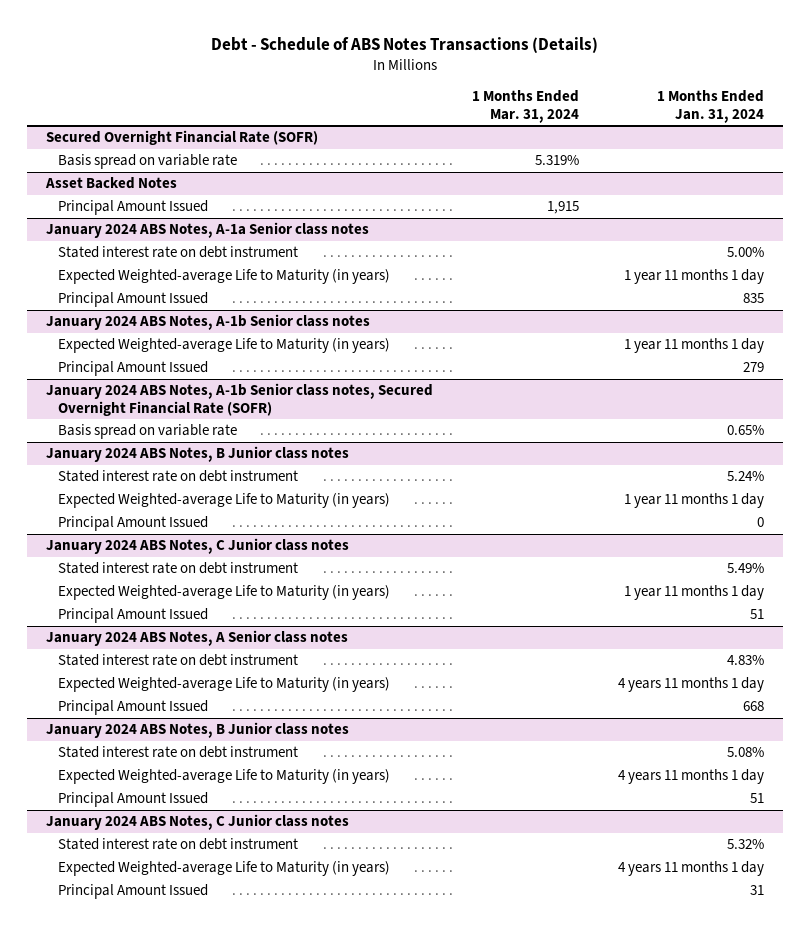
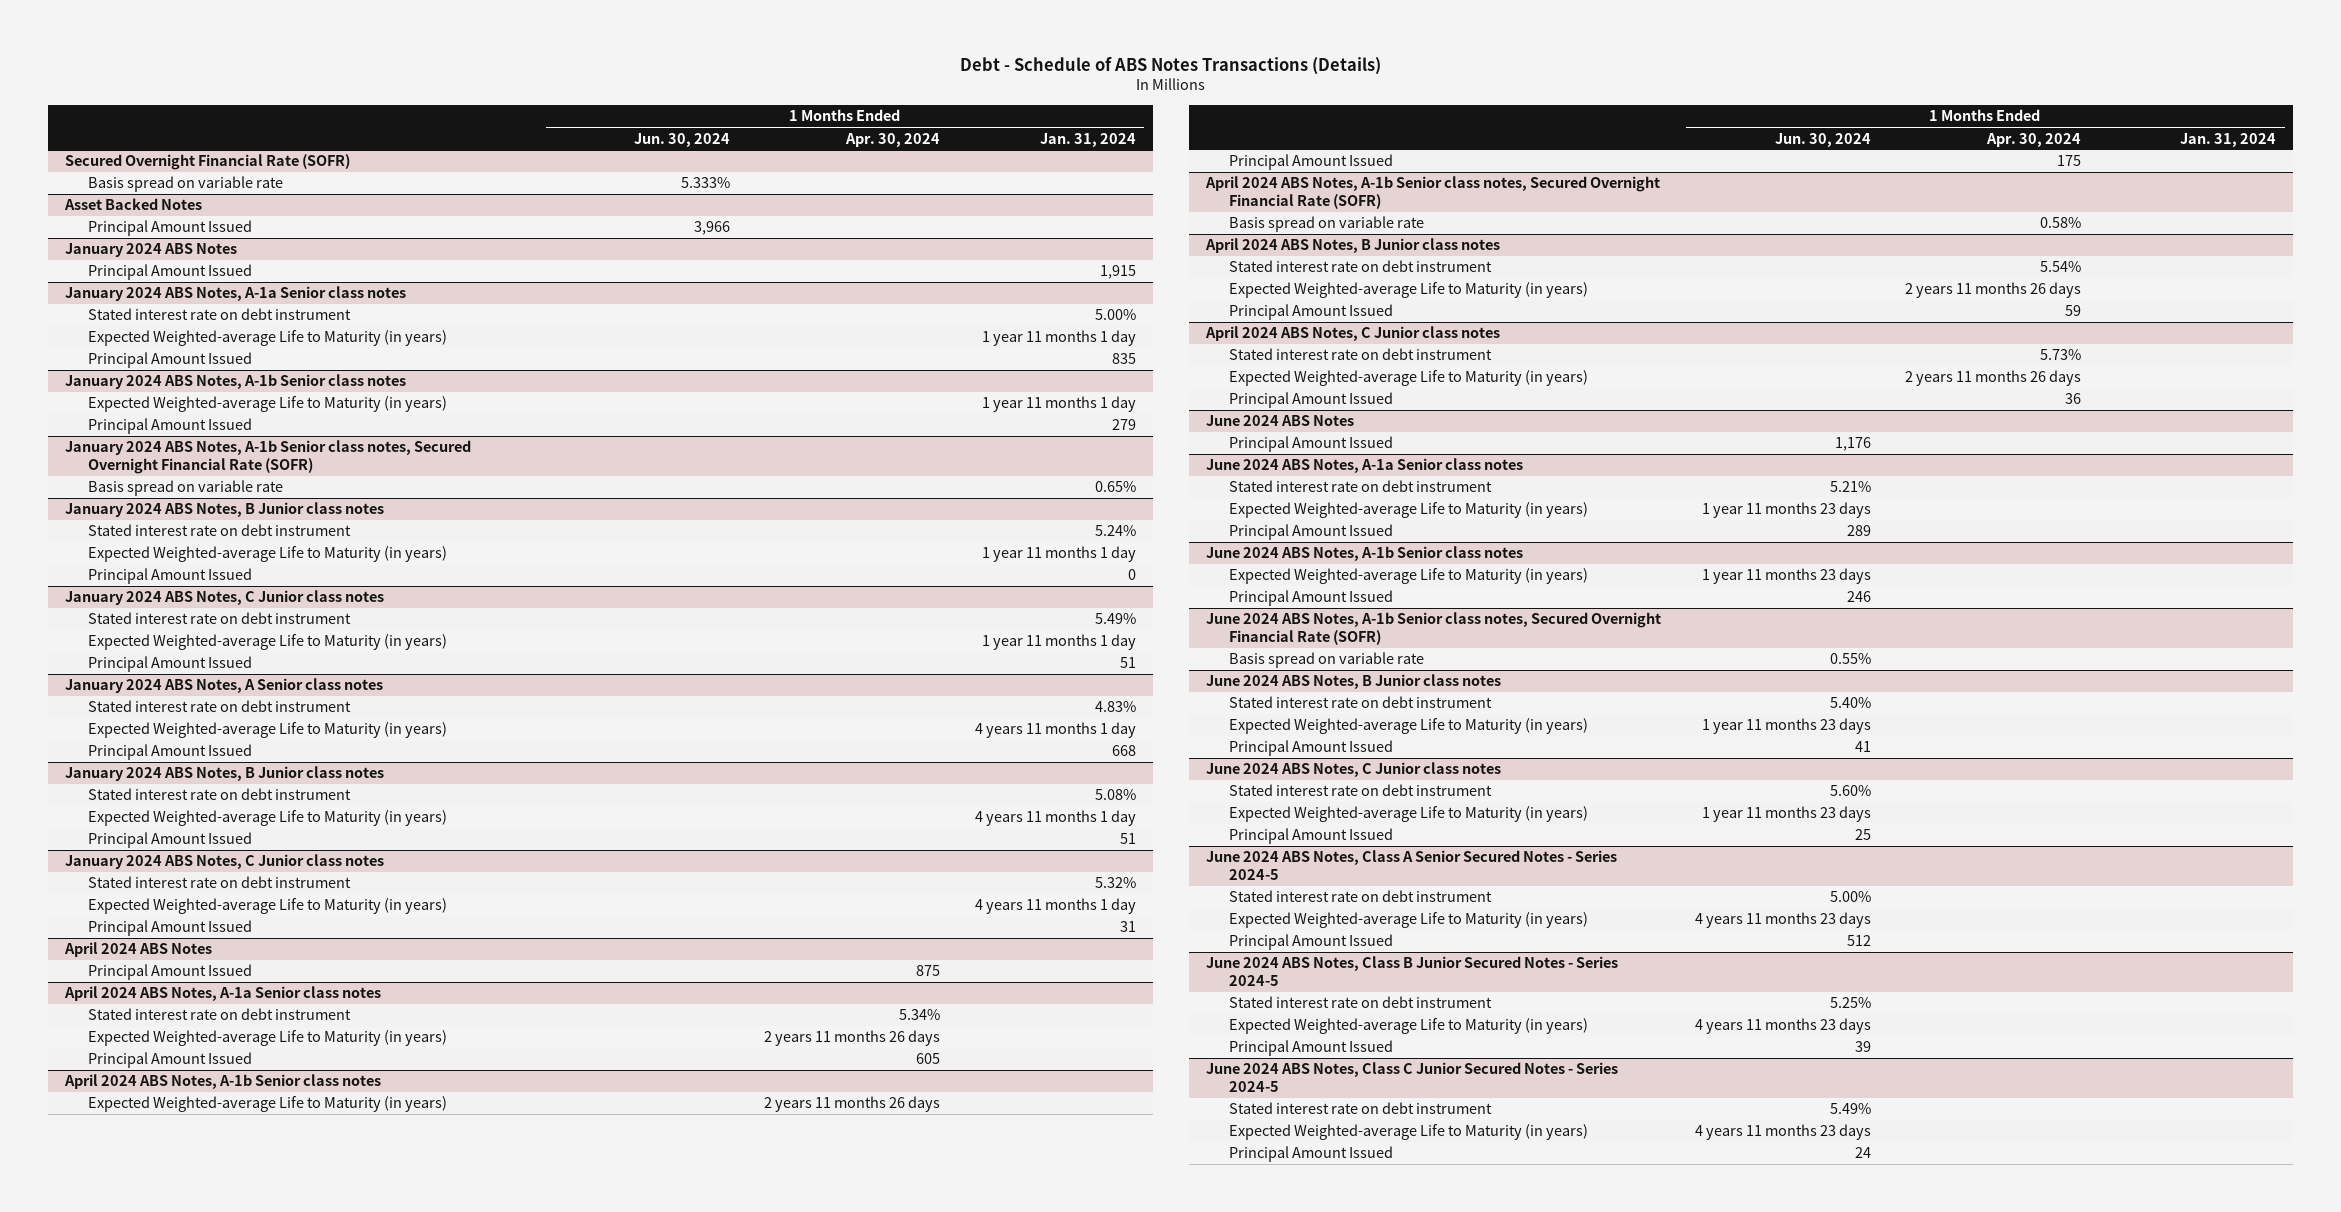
[472,90,580,123] 1 Months Ended Mar. 31, 2024 -> none
none -> [634,132,731,147] Jun. 30, 2024
none -> [845,132,941,147] Apr. 30, 2024
none -> [65,243,238,258] January 2024 ABS Notes
none -> [88,264,253,281] Principal Amount Issued
none -> [64,942,213,958] April 2024 ABS Notes
none -> [88,964,253,981] Principal Amount Issued
none -> [64,986,382,1002] April 2024 ABS Notes, A-1a Senior class notes
none -> [88,1008,352,1021] Stated interest rate on debt instrument
none -> [88,1030,448,1047] Expected Weighted-average Life to Maturity (in years)
none -> [88,1052,253,1069] Principal Amount Issued
none -> [64,1074,382,1090] April 2024 ABS Notes, A-1b Senior class notes
none -> [88,1096,448,1113] Expected Weighted-average Life to Maturity (in years)
none -> [1228,154,1393,171] Principal Amount Issued
none -> [1204,176,1660,210] April 2024 ABS Notes, A-1b Senior class notes, Secured Overnight Financial Rate (SOFR)
none -> [1228,216,1424,233] Basis spread on variable rate
none -> [1204,238,1500,254] April 2024 ABS Notes, B Junior class notes
none -> [1228,260,1492,273] Stated interest rate on debt instrument
none -> [1228,282,1588,299] Expected Weighted-average Life to Maturity (in years)
none -> [1228,304,1393,321] Principal Amount Issued
none -> [1204,326,1500,342] April 2024 ABS Notes, C Junior class notes
none -> [1228,348,1492,361] Stated interest rate on debt instrument
none -> [1228,370,1588,387] Expected Weighted-average Life to Maturity (in years)
none -> [1228,392,1393,409] Principal Amount Issued
none -> [1205,415,1354,427] June 2024 ABS Notes
none -> [1228,436,1393,453] Principal Amount Issued
none -> [1205,458,1523,474] June 2024 ABS Notes, A-1a Senior class notes
none -> [1228,480,1492,493] Stated interest rate on debt instrument
none -> [1228,502,1588,519] Expected Weighted-average Life to Maturity (in years)
none -> [1228,524,1393,541] Principal Amount Issued
none -> [1205,546,1523,562] June 2024 ABS Notes, A-1b Senior class notes
none -> [1228,568,1588,585] Expected Weighted-average Life to Maturity (in years)
none -> [1228,590,1393,607] Principal Amount Issued
none -> [1205,612,1661,646] June 2024 ABS Notes, A-1b Senior class notes, Secured Overnight Financial Rate (SOFR)
none -> [1228,652,1424,669] Basis spread on variable rate
none -> [1205,674,1501,690] June 2024 ABS Notes, B Junior class notes
none -> [1228,696,1492,709] Stated interest rate on debt instrument
none -> [1228,718,1588,735] Expected Weighted-average Life to Maturity (in years)
none -> [1228,740,1393,757] Principal Amount Issued
none -> [1205,762,1501,778] June 2024 ABS Notes, C Junior class notes
none -> [1228,784,1492,797] Stated interest rate on debt instrument
none -> [1228,806,1588,823] Expected Weighted-average Life to Maturity (in years)
none -> [1228,828,1393,845] Principal Amount Issued
none -> [1205,850,1617,881] June 2024 ABS Notes, Class A Senior Secured Notes - Series 2024-5
none -> [1228,890,1492,903] Stated interest rate on debt instrument
none -> [1228,912,1588,929] Expected Weighted-average Life to Maturity (in years)
none -> [1228,934,1393,951] Principal Amount Issued
none -> [1205,956,1618,987] June 2024 ABS Notes, Class B Junior Secured Notes - Series 2024-5
none -> [1228,996,1492,1009] Stated interest rate on debt instrument
none -> [1228,1018,1588,1035] Expected Weighted-average Life to Maturity (in years)
none -> [1228,1040,1393,1057] Principal Amount Issued
none -> [1205,1062,1618,1093] June 2024 ABS Notes, Class C Junior Secured Notes - Series 2024-5
none -> [1228,1102,1492,1115] Stated interest rate on debt instrument
none -> [1228,1124,1588,1141] Expected Weighted-average Life to Maturity (in years)
none -> [1228,1146,1393,1163] Principal Amount Issued

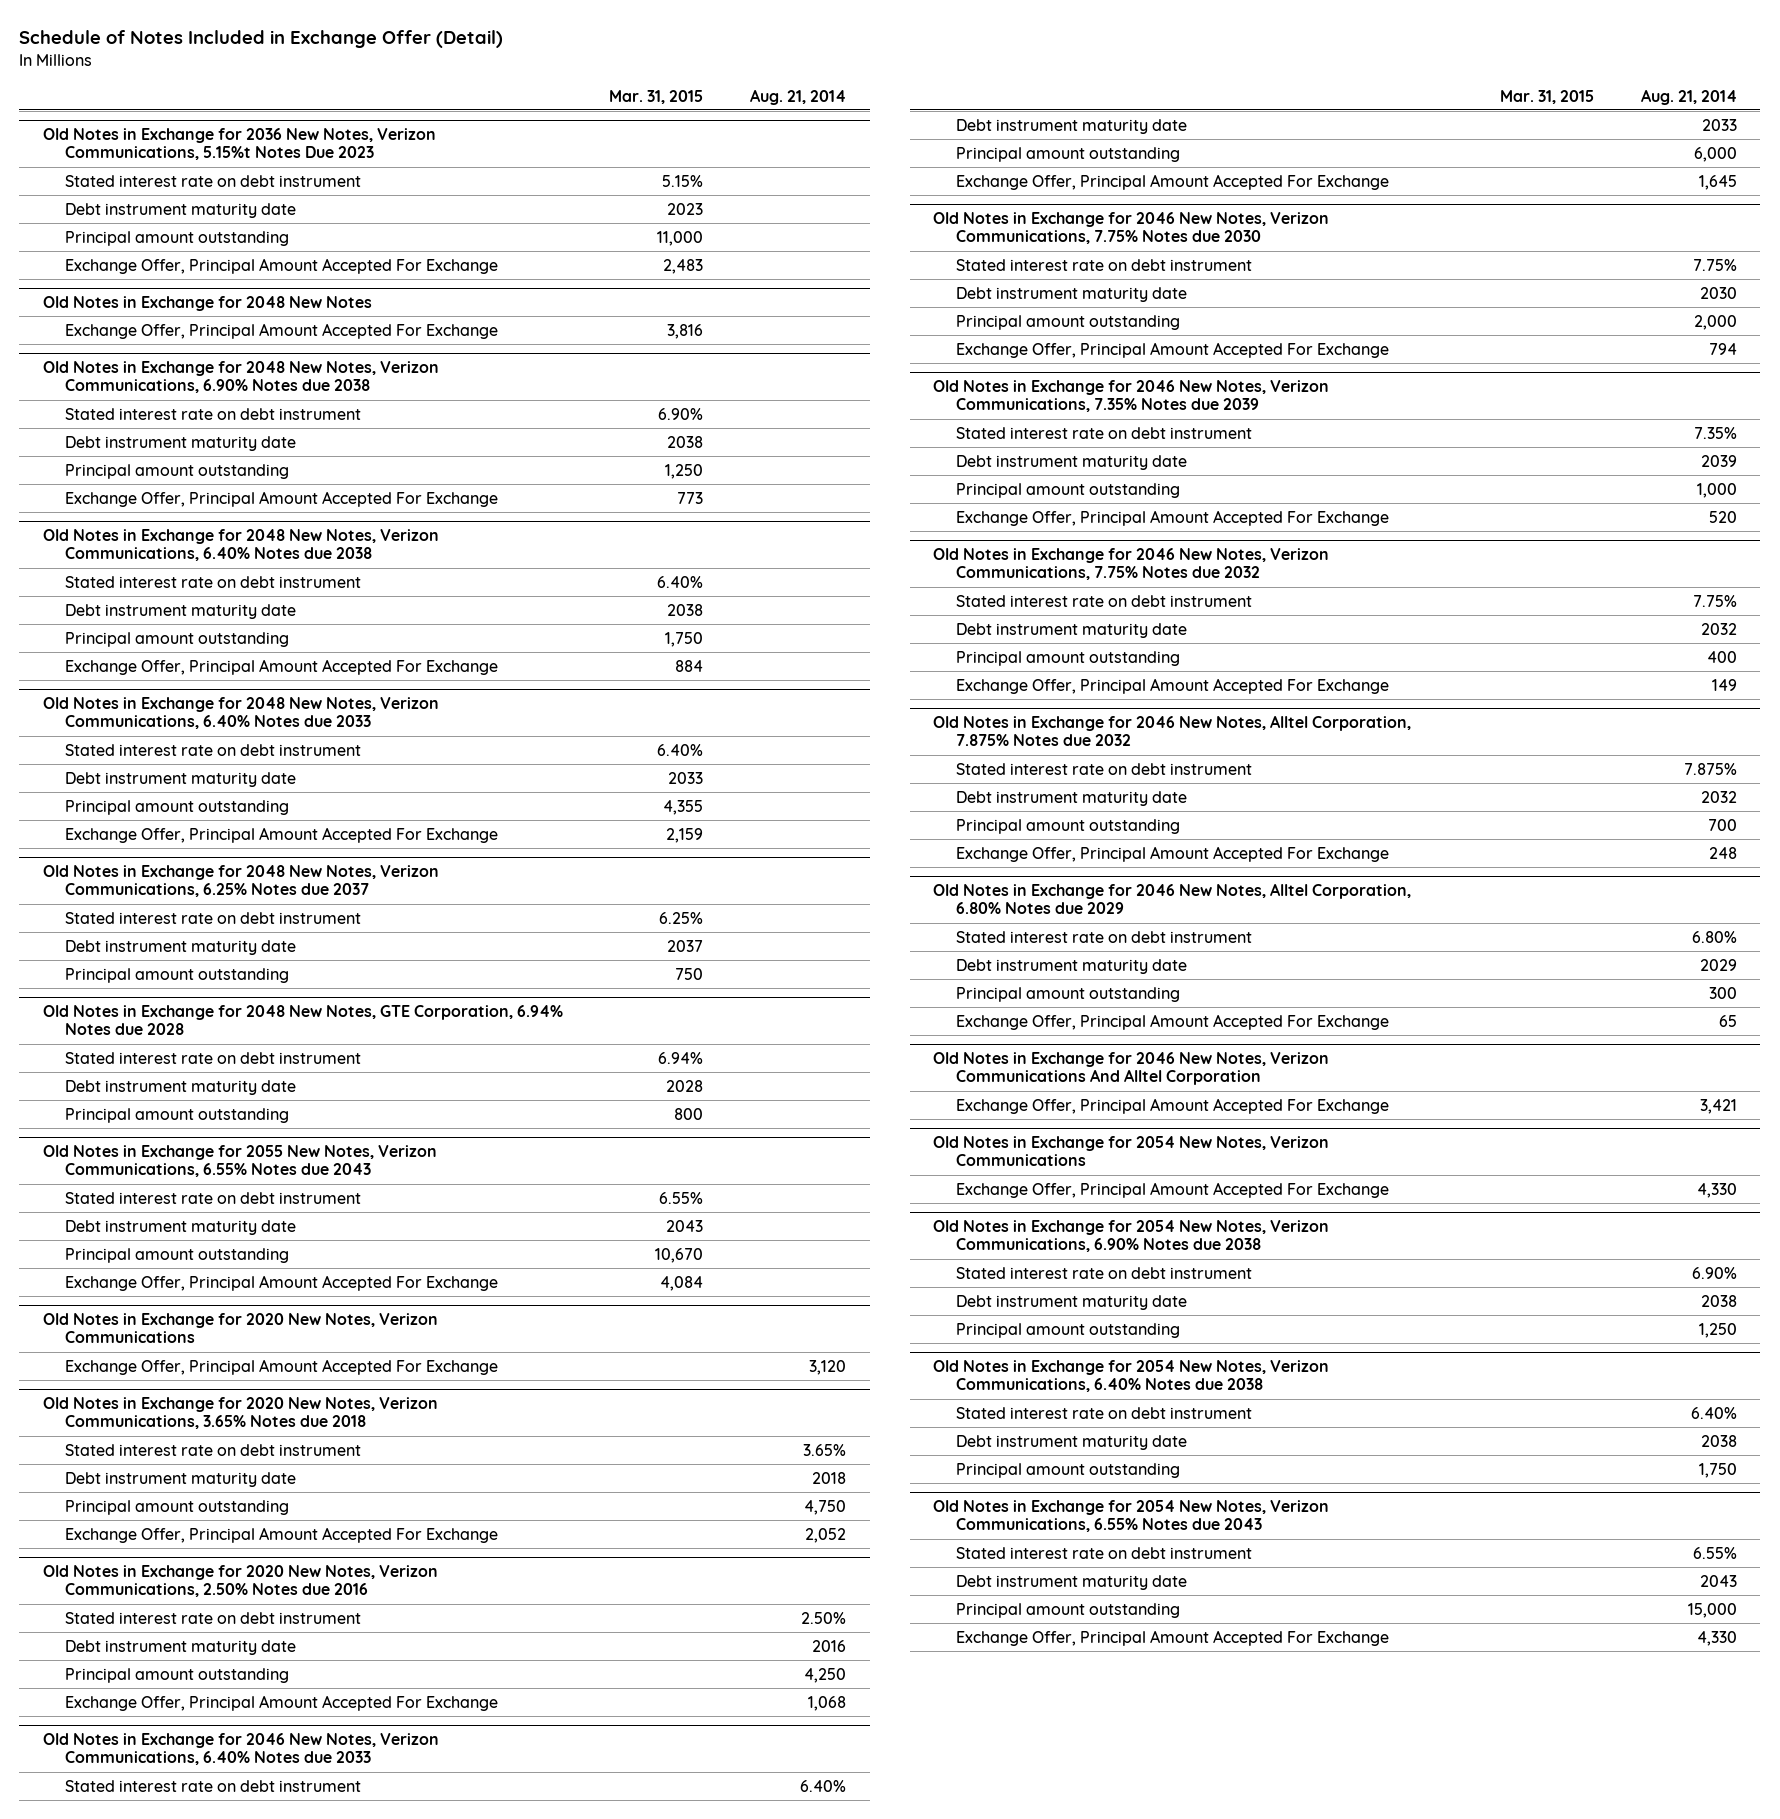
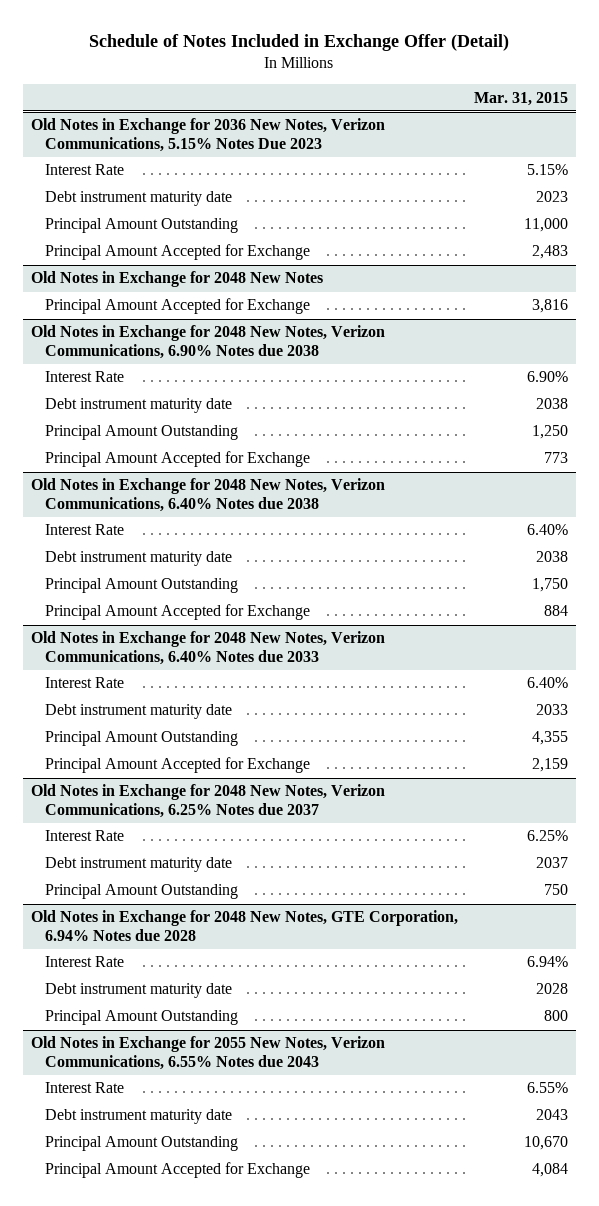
[750,88,847,105] Aug. 21, 2014 -> none
[42,127,436,161] Old Notes in Exchange for 2036 New Notes, Verizon Communications, 5.15%t Notes Due 2023 -> [30,118,385,153] Old Notes in Exchange for 2036 New Notes, Verizon Communications, 5.15% Notes Due 2023
[64,174,361,187] Stated interest rate on debt instrument -> [45,164,125,176] Interest Rate
[64,230,289,246] Principal amount outstanding -> [45,218,239,234] Principal Amount Outstanding
[64,257,498,274] Exchange Offer, Principal Amount Accepted For Exchange -> [45,244,311,261] Principal Amount Accepted for Exchange
[64,322,498,339] Exchange Offer, Principal Amount Accepted For Exchange -> [45,298,311,315] Principal Amount Accepted for Exchange
[64,407,361,420] Stated interest rate on debt instrument -> [45,371,125,383] Interest Rate
[64,463,289,479] Principal amount outstanding -> [45,425,239,441] Principal Amount Outstanding
[64,490,498,507] Exchange Offer, Principal Amount Accepted For Exchange -> [45,451,311,468] Principal Amount Accepted for Exchange
[64,575,361,588] Stated interest rate on debt instrument -> [45,524,125,536] Interest Rate
[64,631,289,647] Principal amount outstanding -> [45,578,239,594] Principal Amount Outstanding
[64,658,498,675] Exchange Offer, Principal Amount Accepted For Exchange -> [45,604,311,621] Principal Amount Accepted for Exchange
[64,743,361,756] Stated interest rate on debt instrument -> [45,677,125,689] Interest Rate
[64,799,289,815] Principal amount outstanding -> [45,731,239,747] Principal Amount Outstanding
[64,826,498,843] Exchange Offer, Principal Amount Accepted For Exchange -> [45,757,311,774] Principal Amount Accepted for Exchange
[64,911,361,924] Stated interest rate on debt instrument -> [45,830,125,842] Interest Rate
[64,967,289,983] Principal amount outstanding -> [45,884,239,900] Principal Amount Outstanding
[64,1051,361,1064] Stated interest rate on debt instrument -> [45,956,125,968] Interest Rate
[64,1107,289,1123] Principal amount outstanding -> [45,1010,239,1026] Principal Amount Outstanding
[64,1191,361,1204] Stated interest rate on debt instrument -> [45,1082,125,1094] Interest Rate
[42,1312,438,1344] Old Notes in Exchange for 2020 New Notes, Verizon Communications -> none
[64,1358,498,1375] Exchange Offer, Principal Amount Accepted For Exchange -> none
[42,1396,438,1430] Old Notes in Exchange for 2020 New Notes, Verizon Communications, 3.65% Notes due 2018 -> none
[64,1443,361,1456] Stated interest rate on debt instrument -> none
[64,1471,296,1487] Debt instrument maturity date -> none
[64,1499,289,1515] Principal amount outstanding -> none
[64,1526,498,1543] Exchange Offer, Principal Amount Accepted For Exchange -> none
[42,1564,438,1598] Old Notes in Exchange for 2020 New Notes, Verizon Communications, 2.50% Notes due 2016 -> none
[64,1611,361,1624] Stated interest rate on debt instrument -> none
[64,1639,296,1655] Debt instrument maturity date -> none
[64,1667,289,1683] Principal amount outstanding -> none
[64,1694,498,1711] Exchange Offer, Principal Amount Accepted For Exchange -> none
[42,1732,439,1766] Old Notes in Exchange for 2046 New Notes, Verizon Communications, 6.40% Notes due 2033 -> none
[64,1779,361,1792] Stated interest rate on debt instrument -> none
[955,118,1187,134] Debt instrument maturity date -> none
[955,146,1180,162] Principal amount outstanding -> none
[955,173,1389,190] Exchange Offer, Principal Amount Accepted For Exchange -> none
[933,211,1330,245] Old Notes in Exchange for 2046 New Notes, Verizon Communications, 7.75% Notes due 2030 -> none
[955,258,1252,271] Stated interest rate on debt instrument -> none
[955,286,1187,302] Debt instrument maturity date -> none
[955,314,1180,330] Principal amount outstanding -> none
[955,341,1389,358] Exchange Offer, Principal Amount Accepted For Exchange -> none
[933,379,1330,413] Old Notes in Exchange for 2046 New Notes, Verizon Communications, 7.35% Notes due 2039 -> none
[955,426,1252,439] Stated interest rate on debt instrument -> none
[955,454,1187,470] Debt instrument maturity date -> none
[955,482,1180,498] Principal amount outstanding -> none
[955,509,1389,526] Exchange Offer, Principal Amount Accepted For Exchange -> none
[933,547,1330,581] Old Notes in Exchange for 2046 New Notes, Verizon Communications, 7.75% Notes due 2032 -> none
[955,594,1252,607] Stated interest rate on debt instrument -> none
[955,622,1187,638] Debt instrument maturity date -> none
[955,650,1180,666] Principal amount outstanding -> none
[955,677,1389,694] Exchange Offer, Principal Amount Accepted For Exchange -> none
[933,714,1412,747] Old Notes in Exchange for 2046 New Notes, Alltel Corporation, 7.875% Notes due 2032 -> none
[955,762,1252,775] Stated interest rate on debt instrument -> none
[955,790,1187,806] Debt instrument maturity date -> none
[955,818,1180,834] Principal amount outstanding -> none
[955,845,1389,862] Exchange Offer, Principal Amount Accepted For Exchange -> none
[933,882,1412,915] Old Notes in Exchange for 2046 New Notes, Alltel Corporation, 6.80% Notes due 2029 -> none
[955,930,1252,943] Stated interest rate on debt instrument -> none
[955,958,1187,974] Debt instrument maturity date -> none
[955,986,1180,1002] Principal amount outstanding -> none
[955,1013,1389,1030] Exchange Offer, Principal Amount Accepted For Exchange -> none
[933,1051,1330,1086] Old Notes in Exchange for 2046 New Notes, Verizon Communications And Alltel Corporation -> none
[955,1097,1389,1114] Exchange Offer, Principal Amount Accepted For Exchange -> none
[933,1135,1330,1167] Old Notes in Exchange for 2054 New Notes, Verizon Communications -> none
[955,1181,1389,1198] Exchange Offer, Principal Amount Accepted For Exchange -> none
[933,1219,1330,1253] Old Notes in Exchange for 2054 New Notes, Verizon Communications, 6.90% Notes due 2038 -> none
[955,1266,1252,1279] Stated interest rate on debt instrument -> none
[955,1294,1187,1310] Debt instrument maturity date -> none
[955,1322,1180,1338] Principal amount outstanding -> none
[933,1359,1330,1393] Old Notes in Exchange for 2054 New Notes, Verizon Communications, 6.40% Notes due 2038 -> none
[955,1406,1252,1419] Stated interest rate on debt instrument -> none
[955,1434,1187,1450] Debt instrument maturity date -> none
[955,1462,1180,1478] Principal amount outstanding -> none
[933,1499,1330,1533] Old Notes in Exchange for 2054 New Notes, Verizon Communications, 6.55% Notes due 2043 -> none
[955,1546,1252,1559] Stated interest rate on debt instrument -> none
[955,1574,1187,1590] Debt instrument maturity date -> none
[955,1602,1180,1618] Principal amount outstanding -> none
[955,1629,1389,1646] Exchange Offer, Principal Amount Accepted For Exchange -> none
[64,1247,289,1263] Principal amount outstanding -> [45,1136,239,1152] Principal Amount Outstanding
[64,1274,498,1291] Exchange Offer, Principal Amount Accepted For Exchange -> [45,1162,311,1179] Principal Amount Accepted for Exchange

